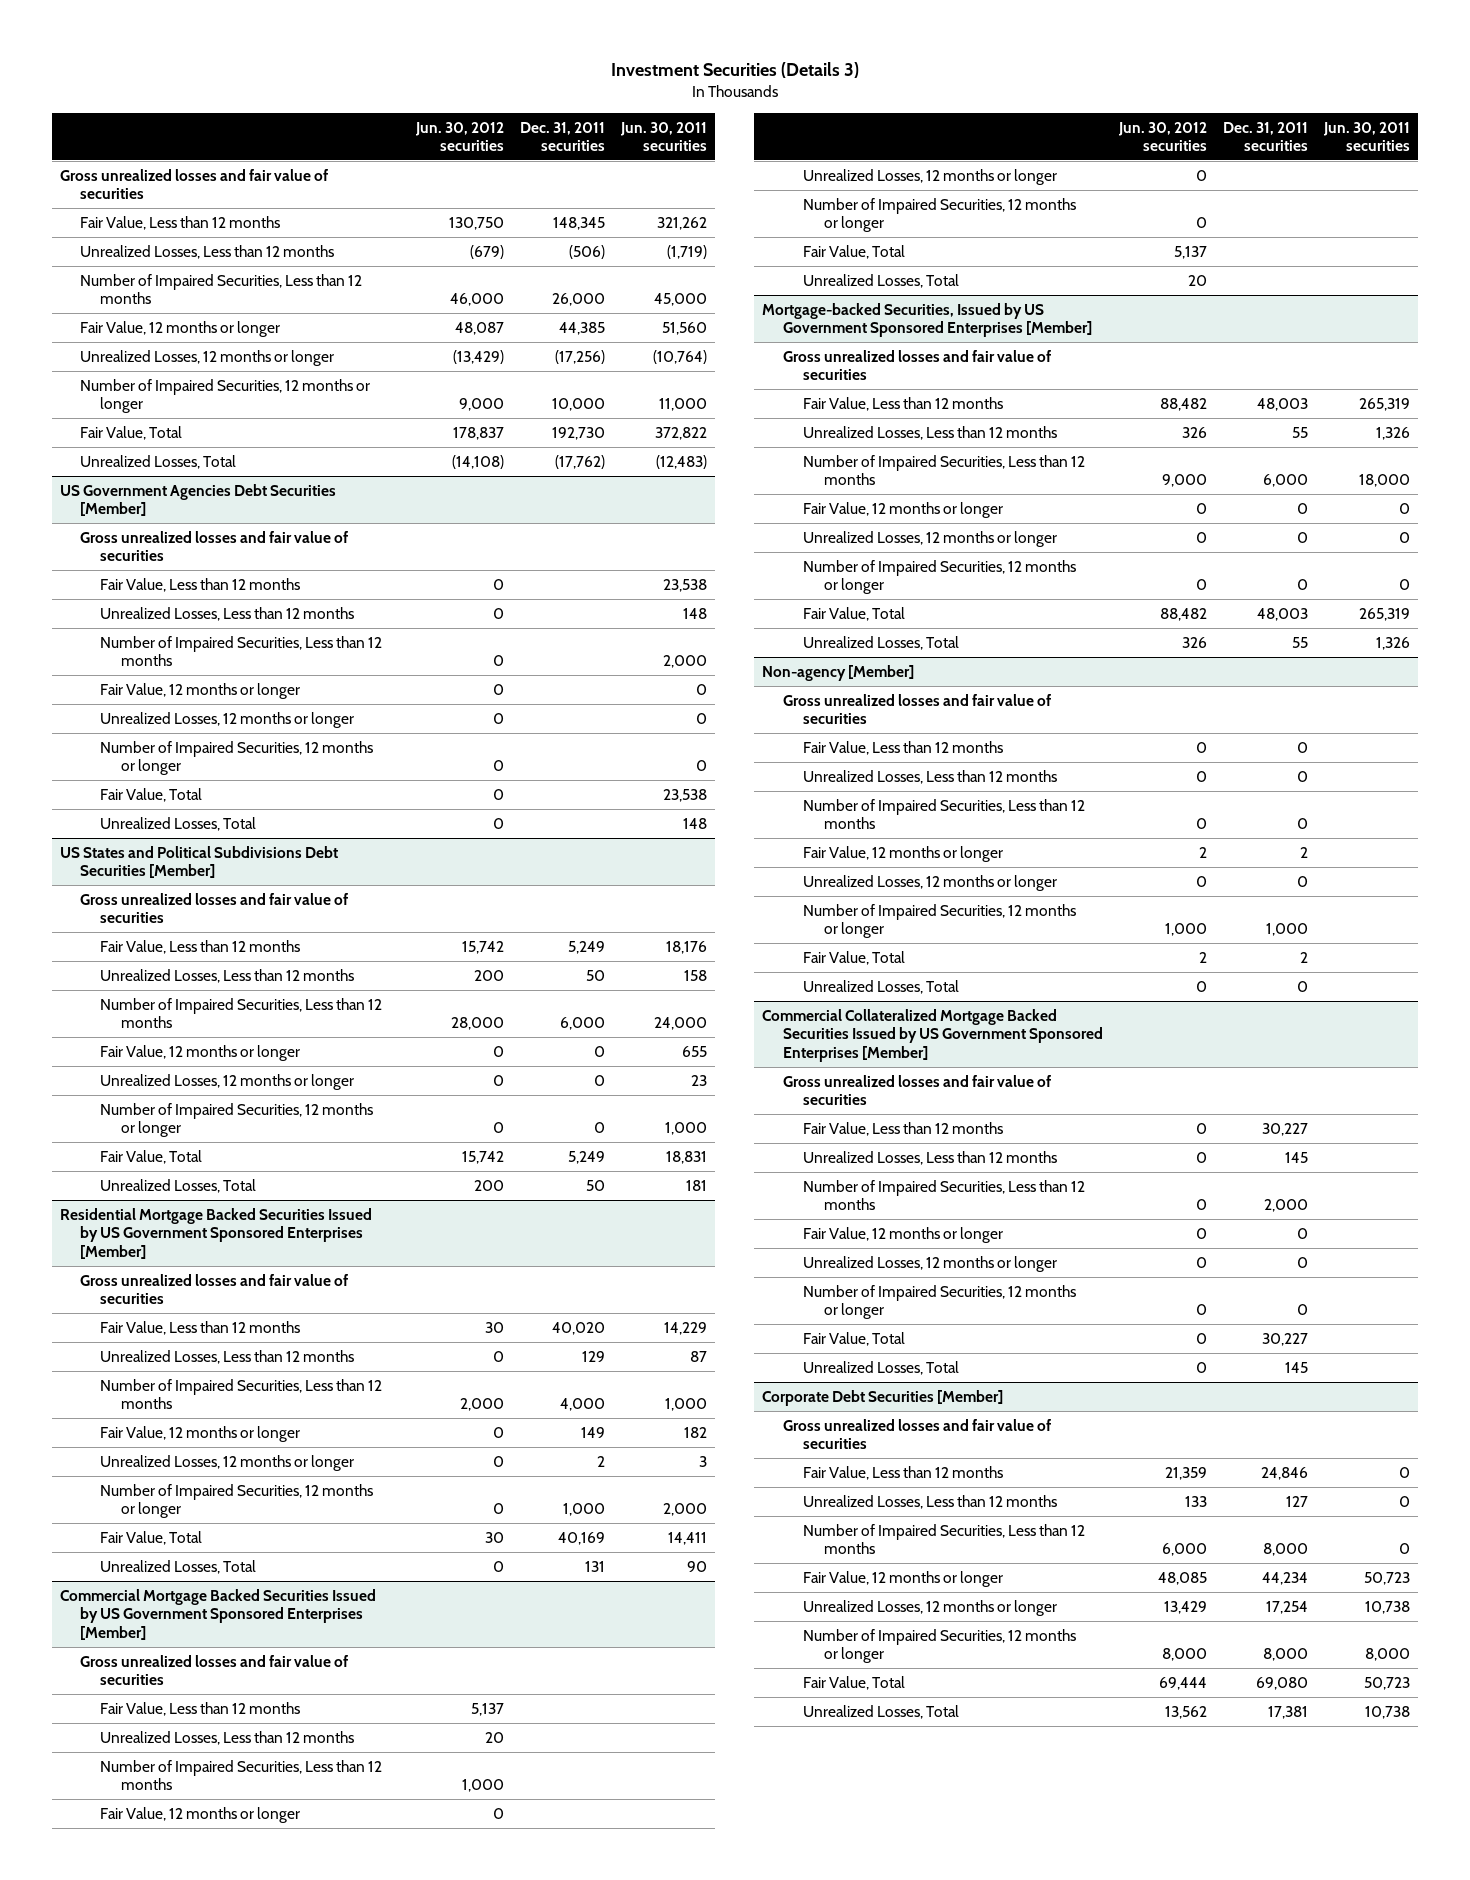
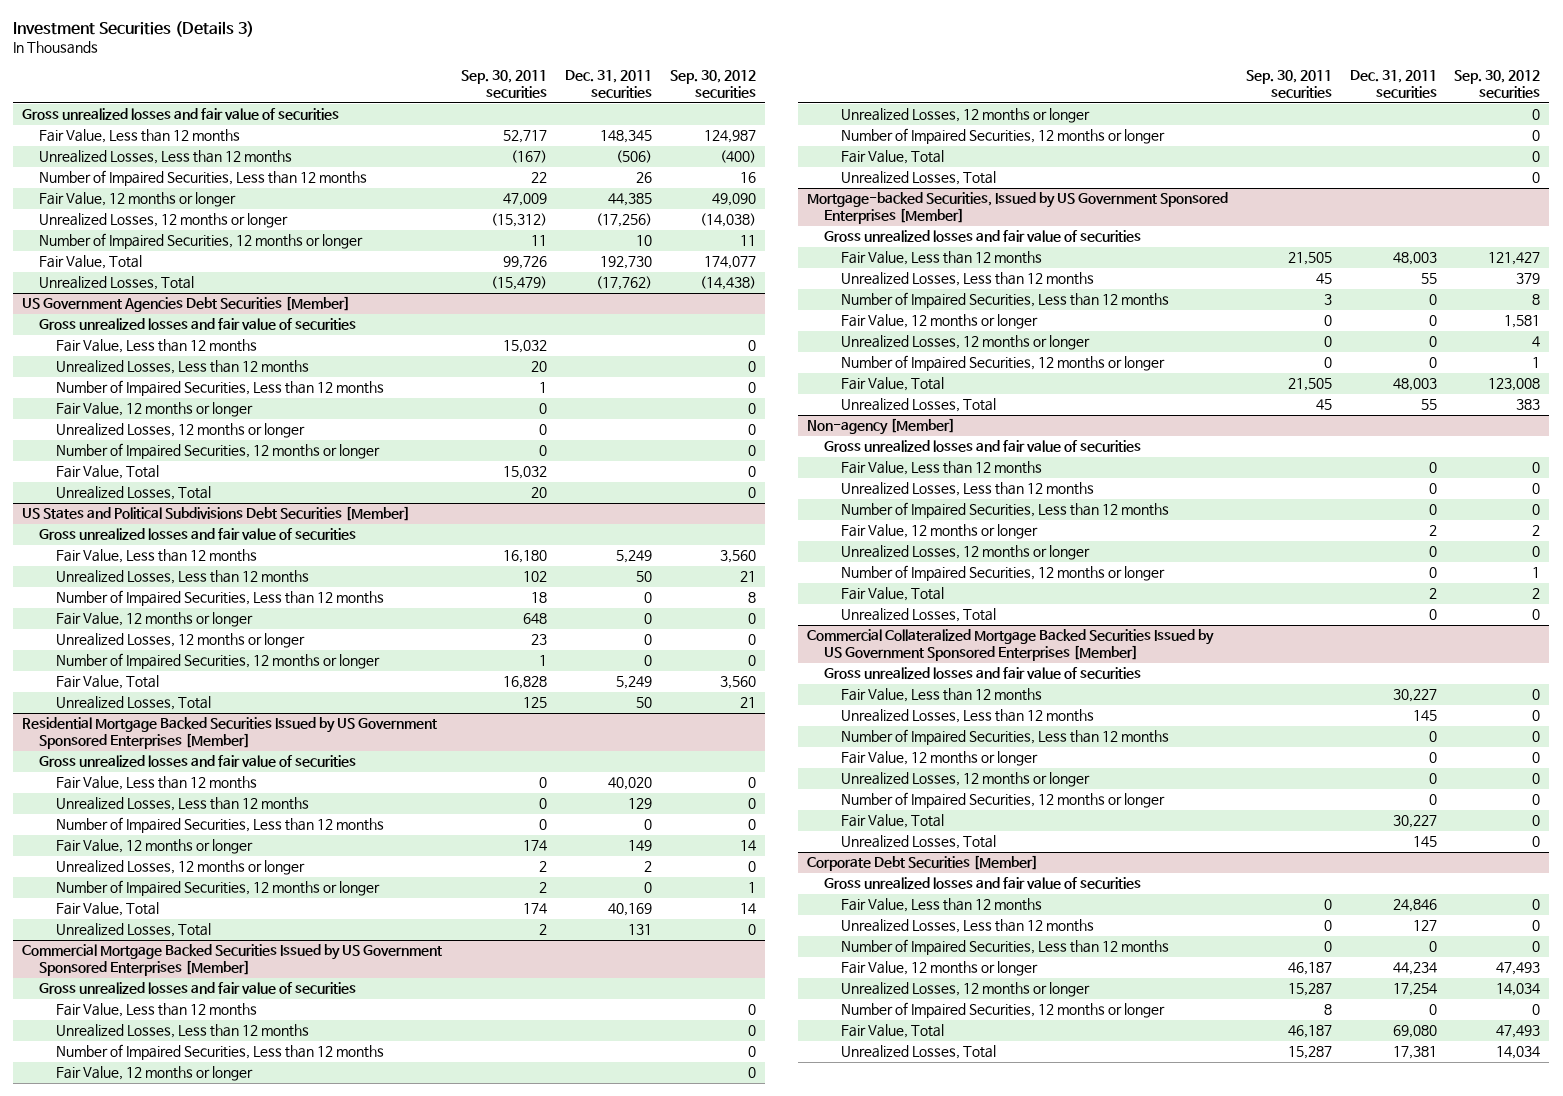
[415,121,505,151] Jun. 30, 2012 securities -> none
[620,121,708,151] Jun. 30, 2011 securities -> none
none -> [460,70,547,99] Sep. 30, 2011 securities
none -> [669,70,756,99] Sep. 30, 2012 securities
[552,293,606,307] 26,000 -> [635,172,652,184] 26
[552,398,606,412] 10,000 -> [635,235,652,247] 10
[560,1017,606,1031] 6,000 -> [643,592,652,604] 0
[560,1398,606,1412] 4,000 -> [643,819,652,831] 0
[563,1503,606,1517] 1,000 -> [643,882,652,894] 0
[1262,474,1308,488] 6,000 -> [1428,294,1437,306] 0
[1265,923,1308,937] 1,000 -> [1428,567,1437,579] 0
[1263,1199,1308,1213] 2,000 -> [1428,731,1437,743] 0
[1262,1543,1308,1557] 8,000 -> [1428,941,1437,953] 0
[1262,1648,1308,1662] 8,000 -> [1428,1004,1437,1016] 0

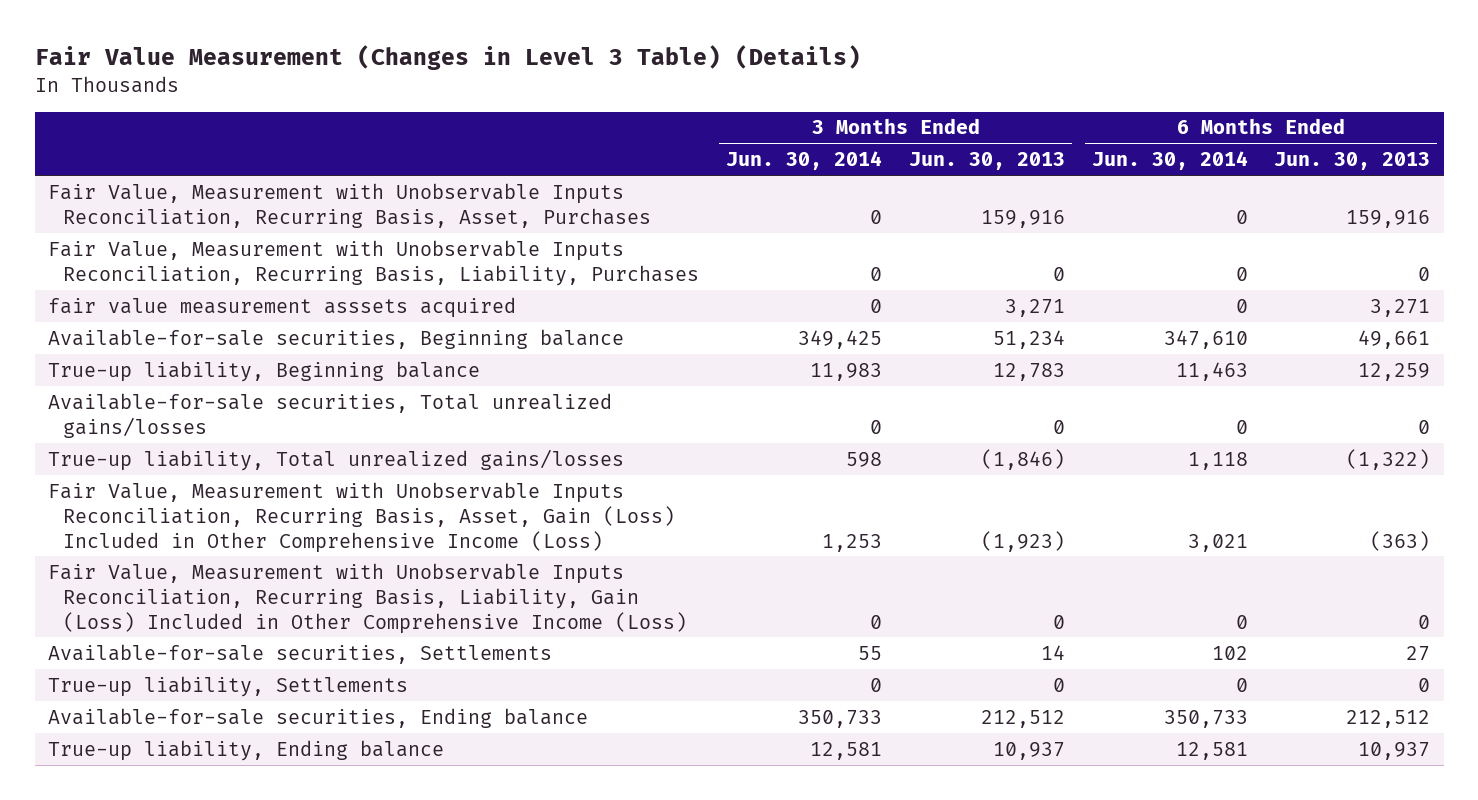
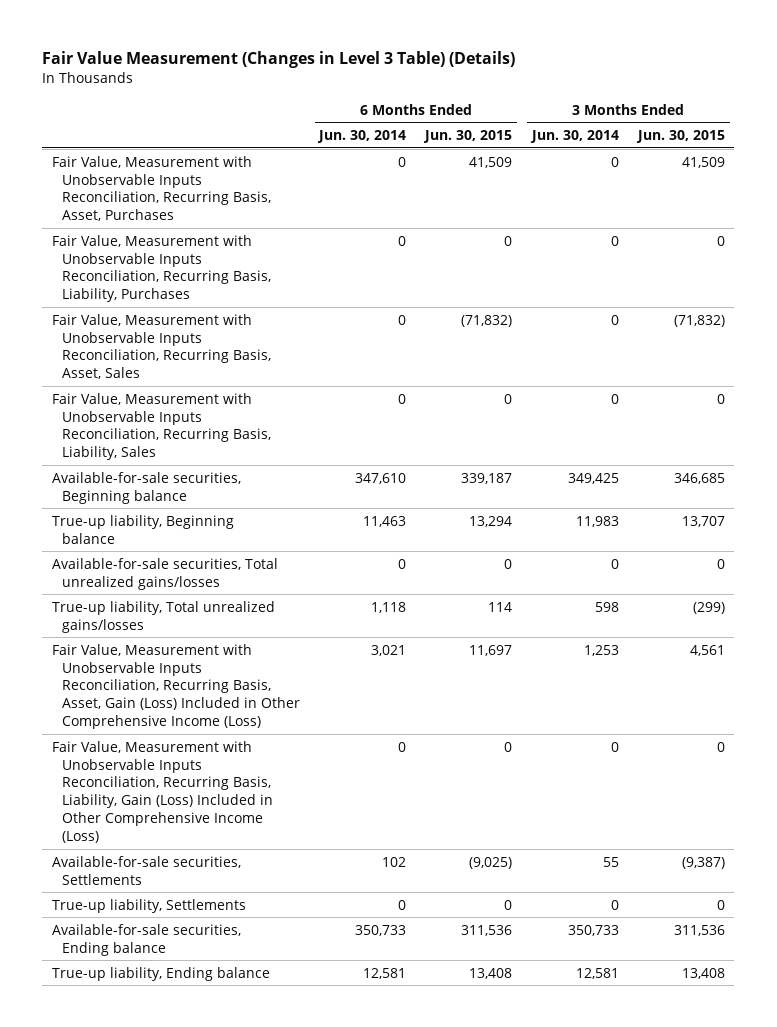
[908,152,1065,171] Jun. 30, 2013 -> none
[1274,152,1431,171] Jun. 30, 2013 -> none
none -> [423,130,513,144] Jun. 30, 2015
none -> [635,130,725,144] Jun. 30, 2015
[48,296,517,318] fair value measurement asssets acquired -> none
none -> [51,313,272,380] Fair Value, Measurement with Unobservable Inputs Reconciliation, Recurring Basis, Asset, Sales
none -> [51,392,272,461] Fair Value, Measurement with Unobservable Inputs Reconciliation, Recurring Basis, Liability, Sales

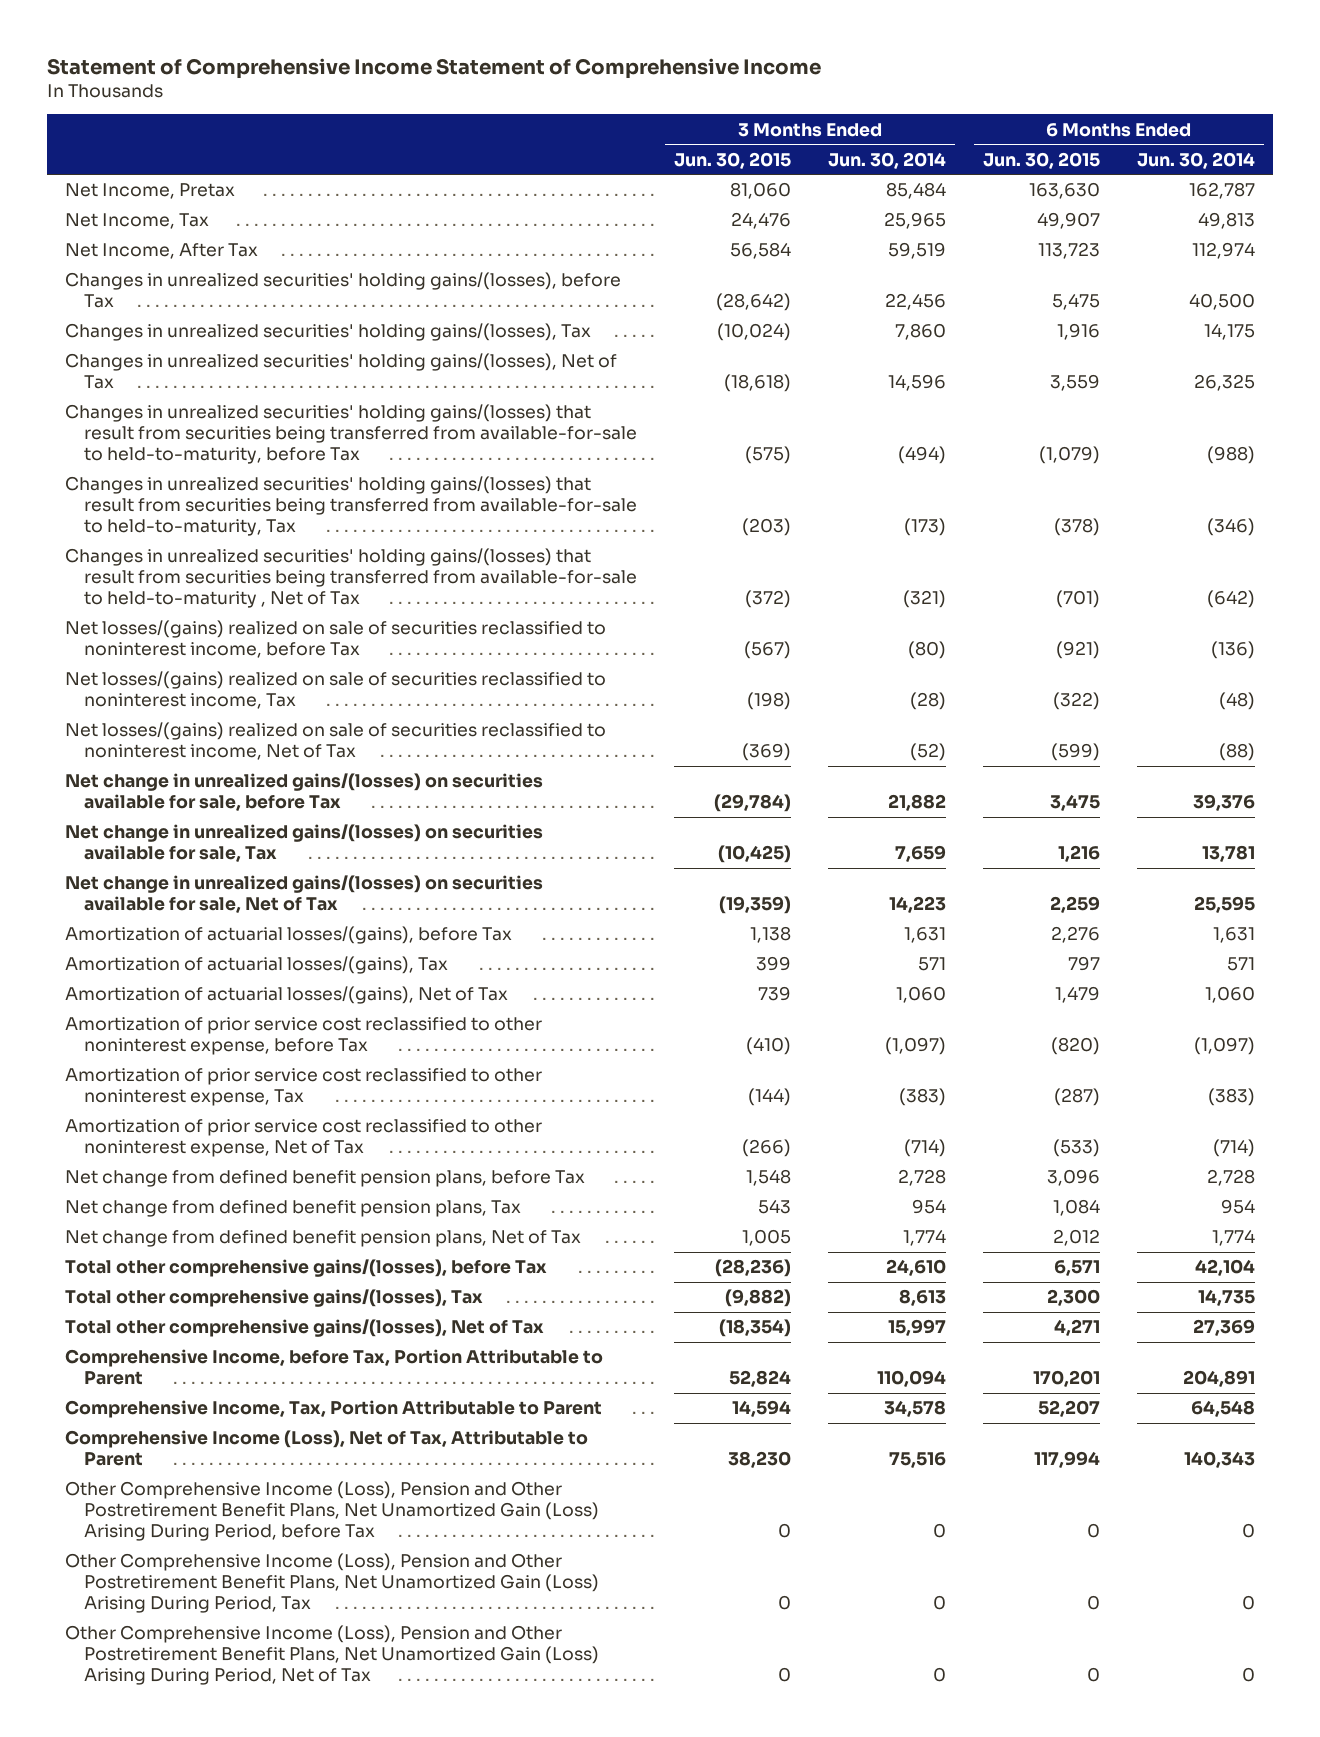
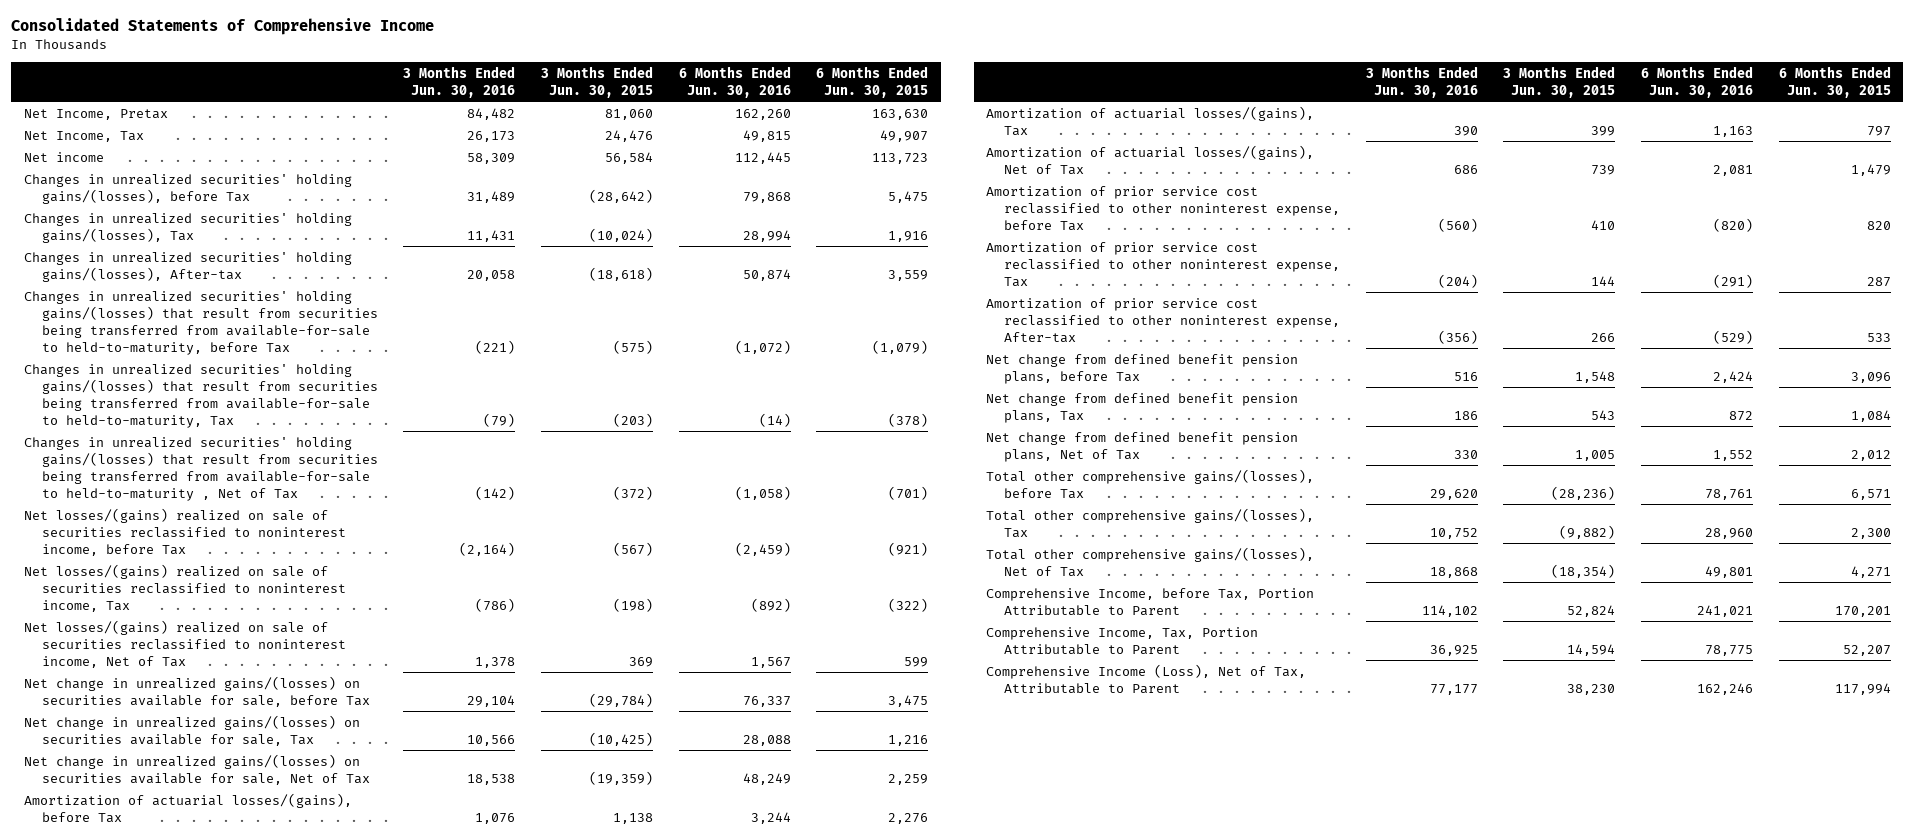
[46,57,821,79] Statement of Comprehensive Income Statement of Comprehensive Income -> [11,18,435,36] Consolidated Statements of Comprehensive Income
[827,151,946,169] Jun. 30, 2014 -> none
[1136,151,1255,169] Jun. 30, 2014 -> none
none -> [403,65,516,98] 3 Months Ended Jun. 30, 2016
none -> [678,65,791,98] 6 Months Ended Jun. 30, 2016
[65,243,259,260] Net Income, After Tax -> [23,151,104,162] Net income
[65,353,618,390] Changes in unrealized securities' holding gains/(losses), Net of Tax -> [23,251,352,282] Changes in unrealized securities' holding gains/(losses), After-tax
[741,743,791,762] (369) -> [628,656,653,667] 369
[1050,743,1100,762] (599) -> [904,656,929,667] 599
[745,1037,791,1056] (410) -> [1591,219,1616,230] 410
[1050,1037,1100,1056] (820) -> [1866,220,1891,230] 820
[747,1088,791,1107] (144) -> [1591,275,1616,286] 144
[1053,1088,1100,1107] (287) -> [1866,276,1891,287] 287
[65,1119,543,1158] Amortization of prior service cost reclassified to other noninterest expense, Net of Tax -> [986,297,1341,343] Amortization of prior service cost reclassified to other noninterest expense, After-tax
[741,1139,791,1158] (266) -> [1591,332,1616,342] 266
[1052,1139,1100,1158] (533) -> [1866,332,1891,342] 533
[65,1481,599,1542] Other Comprehensive Income (Loss), Pension and Other Postretirement Benefit Plans, Net Unamortized Gain (Loss) Arising During Period, before Tax -> none
[65,1553,599,1614] Other Comprehensive Income (Loss), Pension and Other Postretirement Benefit Plans, Net Unamortized Gain (Loss) Arising During Period, Tax -> none
[65,1625,599,1686] Other Comprehensive Income (Loss), Pension and Other Postretirement Benefit Plans, Net Unamortized Gain (Loss) Arising During Period, Net of Tax -> none

